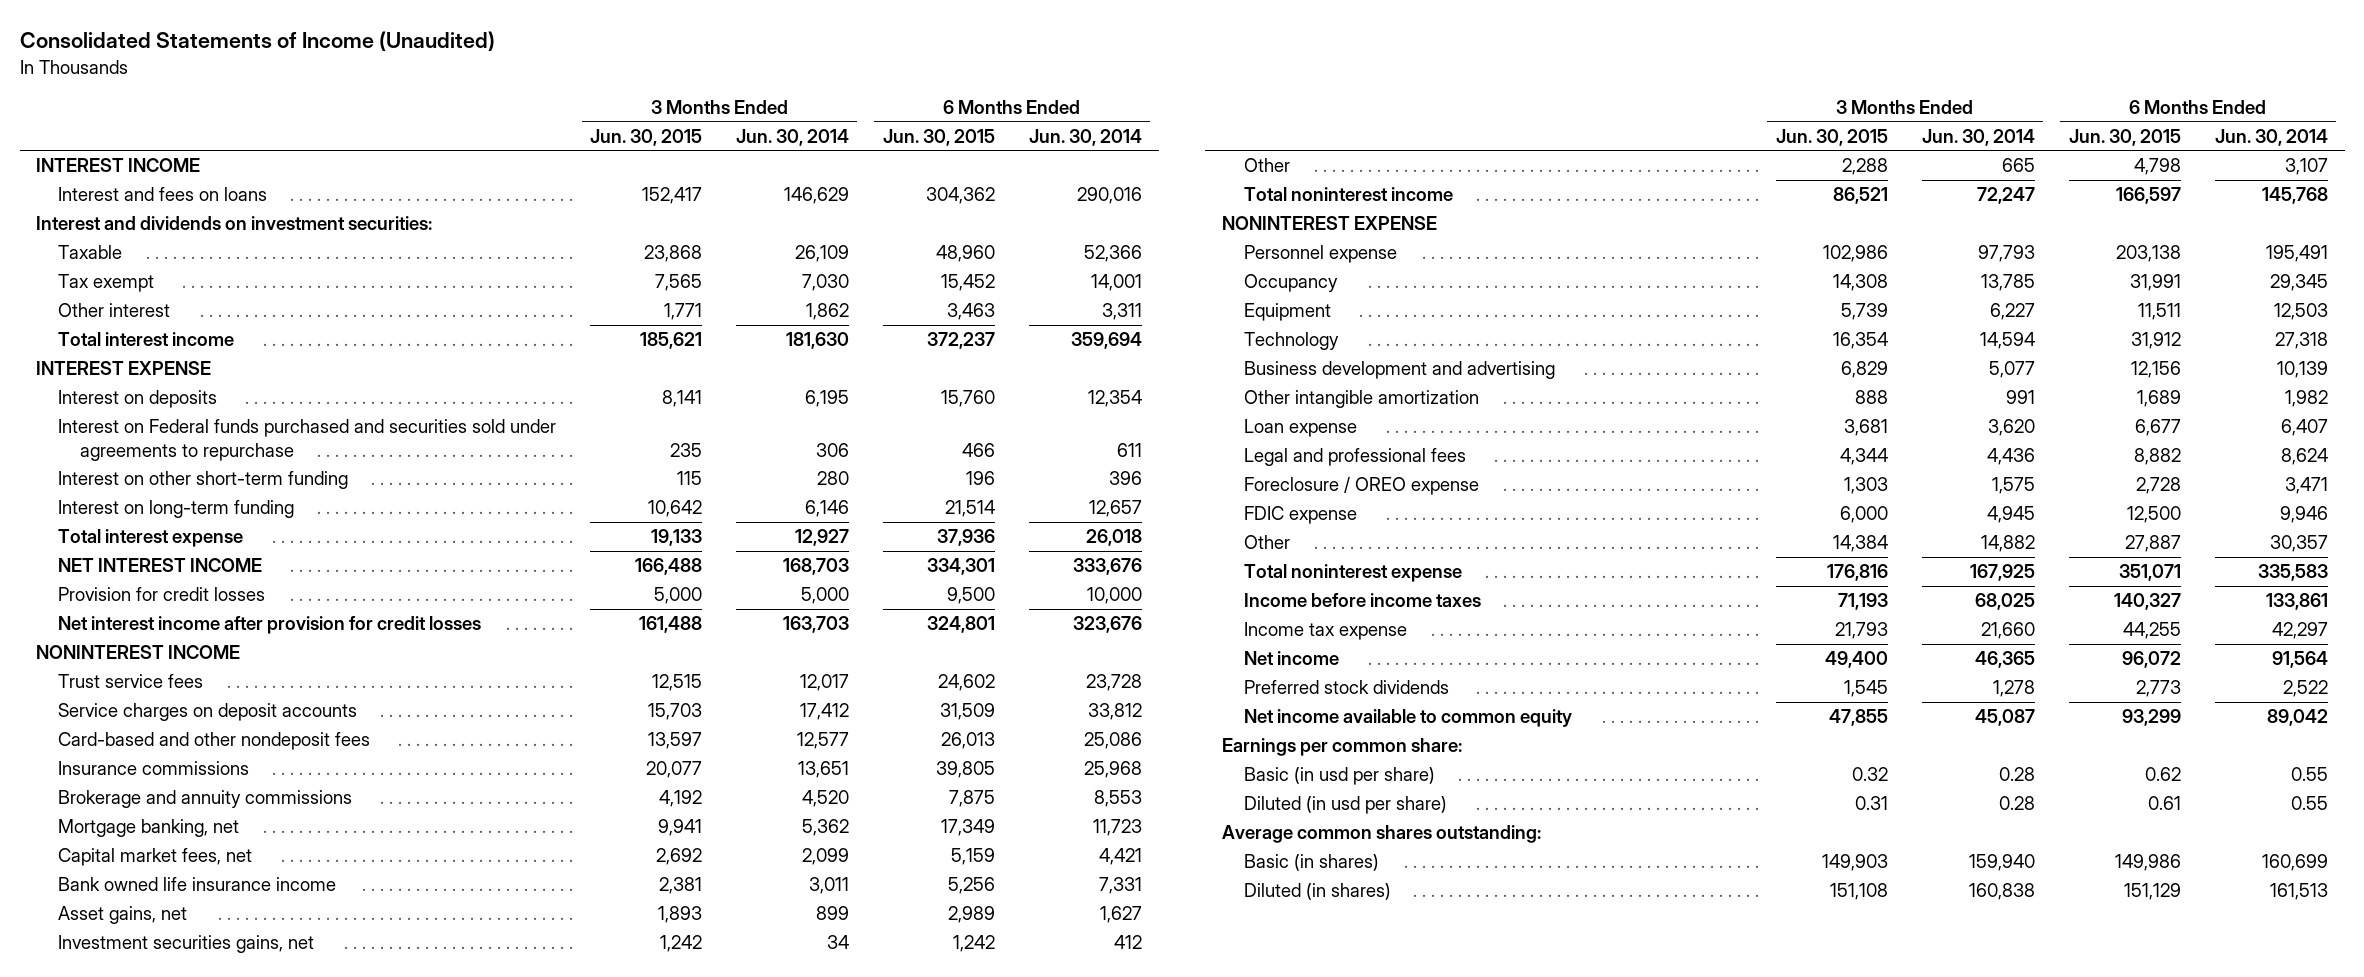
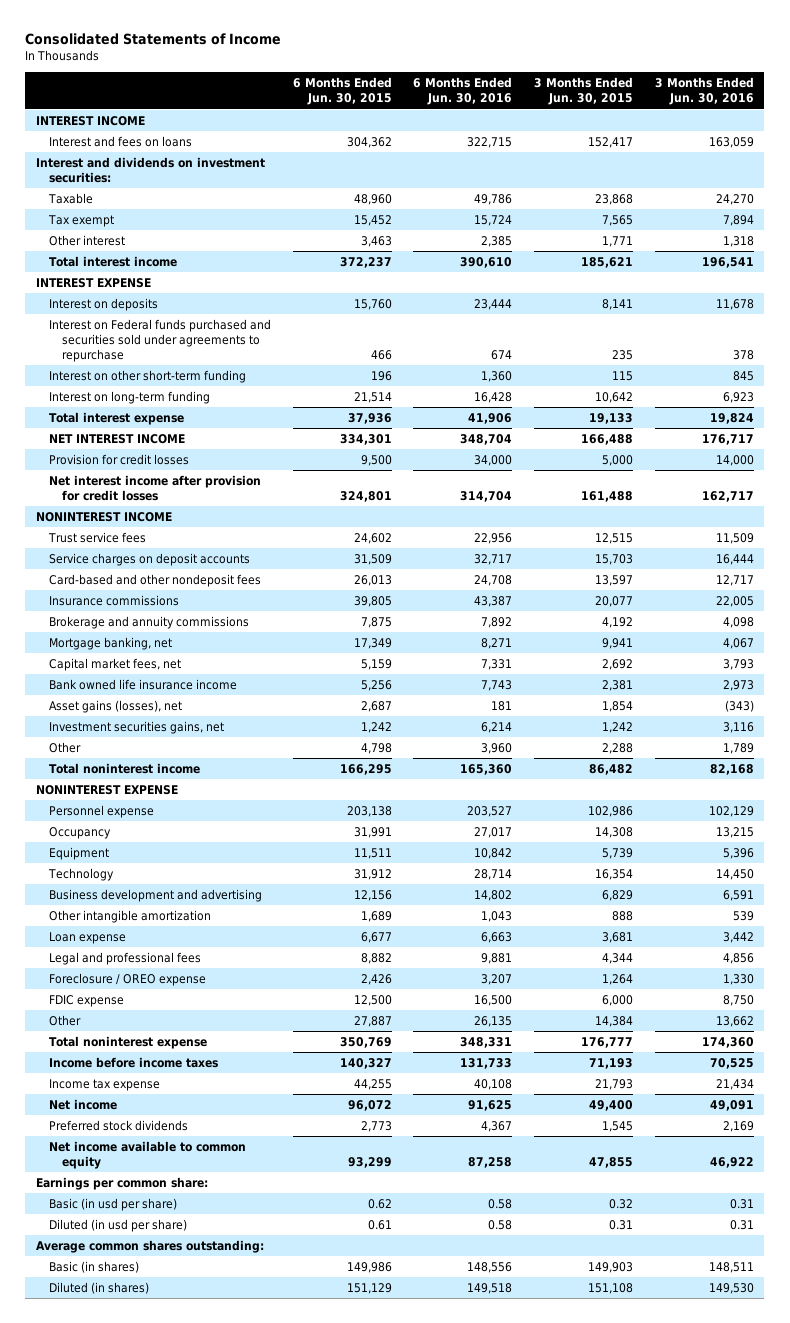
[19,31,495,52] Consolidated Statements of Income (Unaudited) -> [25,32,282,45] Consolidated Statements of Income
[736,128,850,146] Jun. 30, 2014 -> none
[1028,128,1142,146] Jun. 30, 2014 -> none
none -> [413,77,513,106] 6 Months Ended Jun. 30, 2016
none -> [654,77,754,106] 3 Months Ended Jun. 30, 2016
[58,906,188,925] Asset gains, net -> [49,700,183,714] Asset gains (losses), net
[658,906,703,924] 1,893 -> [601,701,633,713] 1,854
[947,906,995,924] 2,989 -> [360,701,392,713] 2,687
[1832,187,1888,205] 86,521 -> [588,764,633,776] 86,482
[2115,187,2181,205] 166,597 -> [339,764,392,776] 166,295
[1843,477,1888,495] 1,303 -> [601,974,633,986] 1,264
[2135,477,2181,495] 2,728 -> [360,974,392,986] 2,426
[1826,564,1888,582] 176,816 -> [580,1037,633,1049] 176,777
[2118,564,2181,582] 351,071 -> [339,1037,392,1049] 350,769

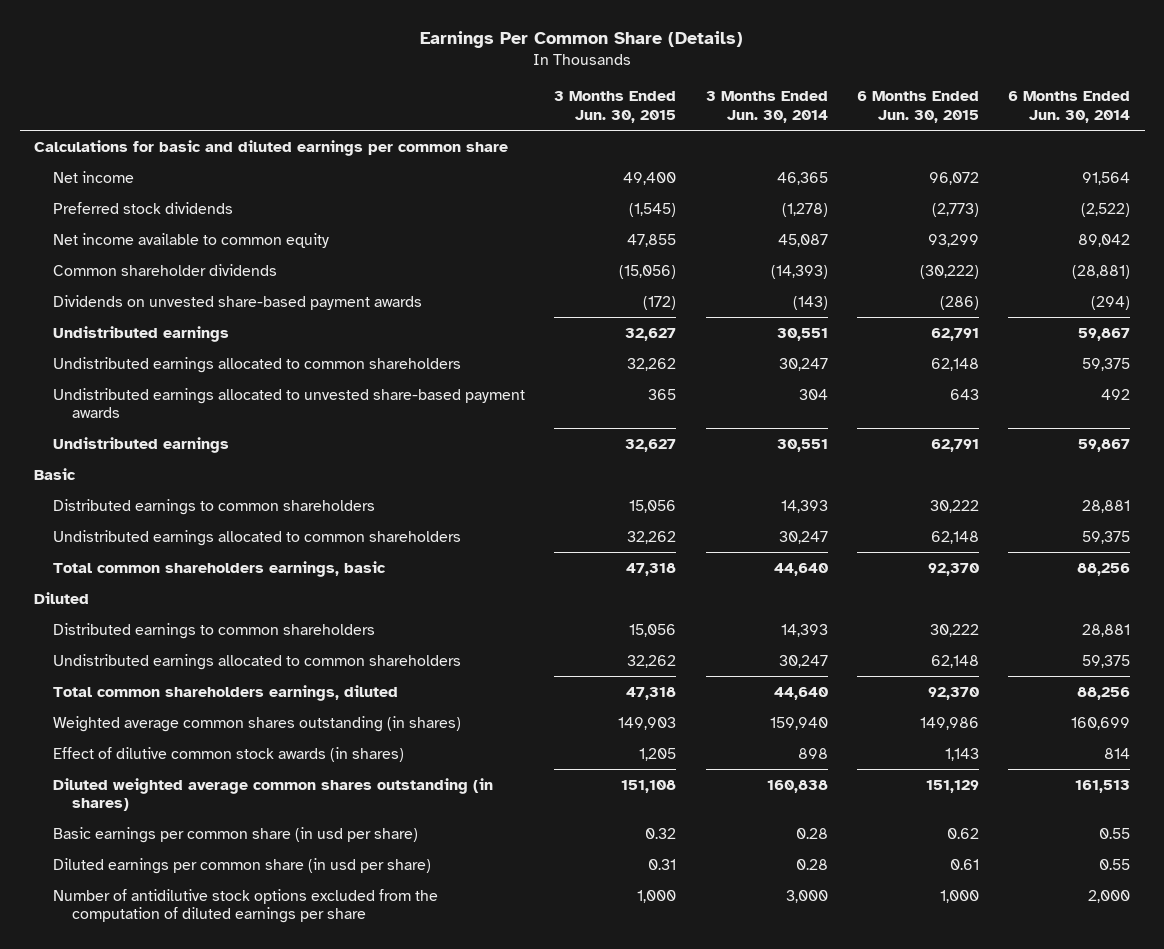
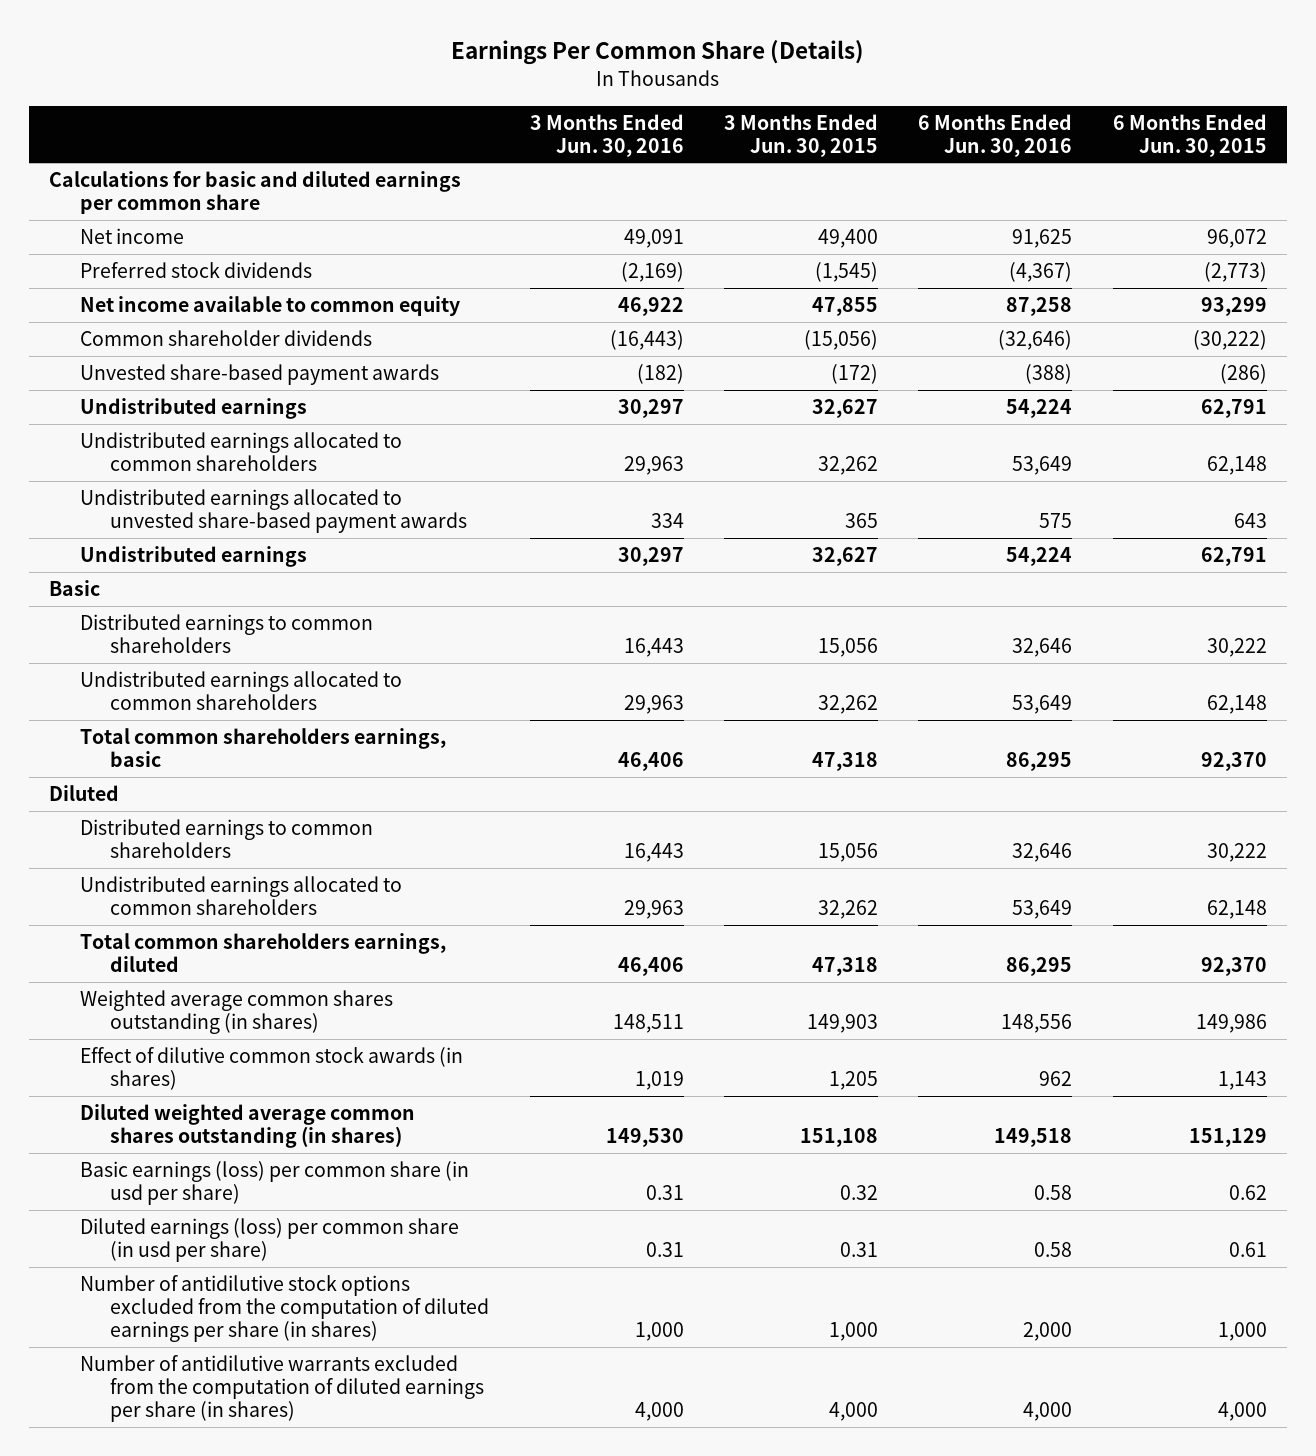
[705,91,828,124] 3 Months Ended Jun. 30, 2014 -> none
[1007,91,1130,124] 6 Months Ended Jun. 30, 2014 -> none
none -> [529,113,684,157] 3 Months Ended Jun. 30, 2016
none -> [918,113,1073,157] 6 Months Ended Jun. 30, 2016
[53,294,423,310] Dividends on unvested share-based payment awards -> [79,364,439,386] Unvested share-based payment awards
[53,826,419,843] Basic earnings per common share (in usd per share) -> [79,1161,469,1205] Basic earnings (loss) per common share (in usd per share)
[53,857,432,874] Diluted earnings per common share (in usd per share) -> [79,1218,459,1262] Diluted earnings (loss) per common share (in usd per share)
[53,888,439,924] Number of antidilutive stock options excluded from the computation of diluted earnings per share -> [79,1275,490,1342] Number of antidilutive stock options excluded from the computation of diluted earnings per share (in shares)
none -> [79,1355,485,1422] Number of antidilutive warrants excluded from the computation of diluted earnings per share (in shares)

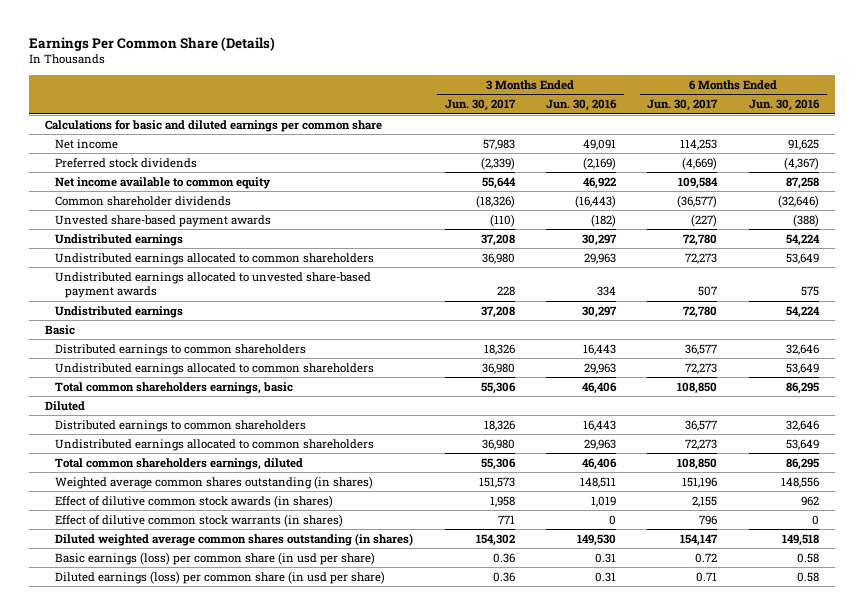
[724,113,879,157] 3 Months Ended Jun. 30, 2015 -> none
[1112,113,1267,157] 6 Months Ended Jun. 30, 2015 -> none
none -> [444,99,516,112] Jun. 30, 2017
none -> [647,99,719,112] Jun. 30, 2017
none -> [55,513,344,527] Effect of dilutive common stock warrants (in shares)
[79,1275,490,1342] Number of antidilutive stock options excluded from the computation of diluted earnings per share (in shares) -> none
[79,1355,485,1422] Number of antidilutive warrants excluded from the computation of diluted earnings per share (in shares) -> none

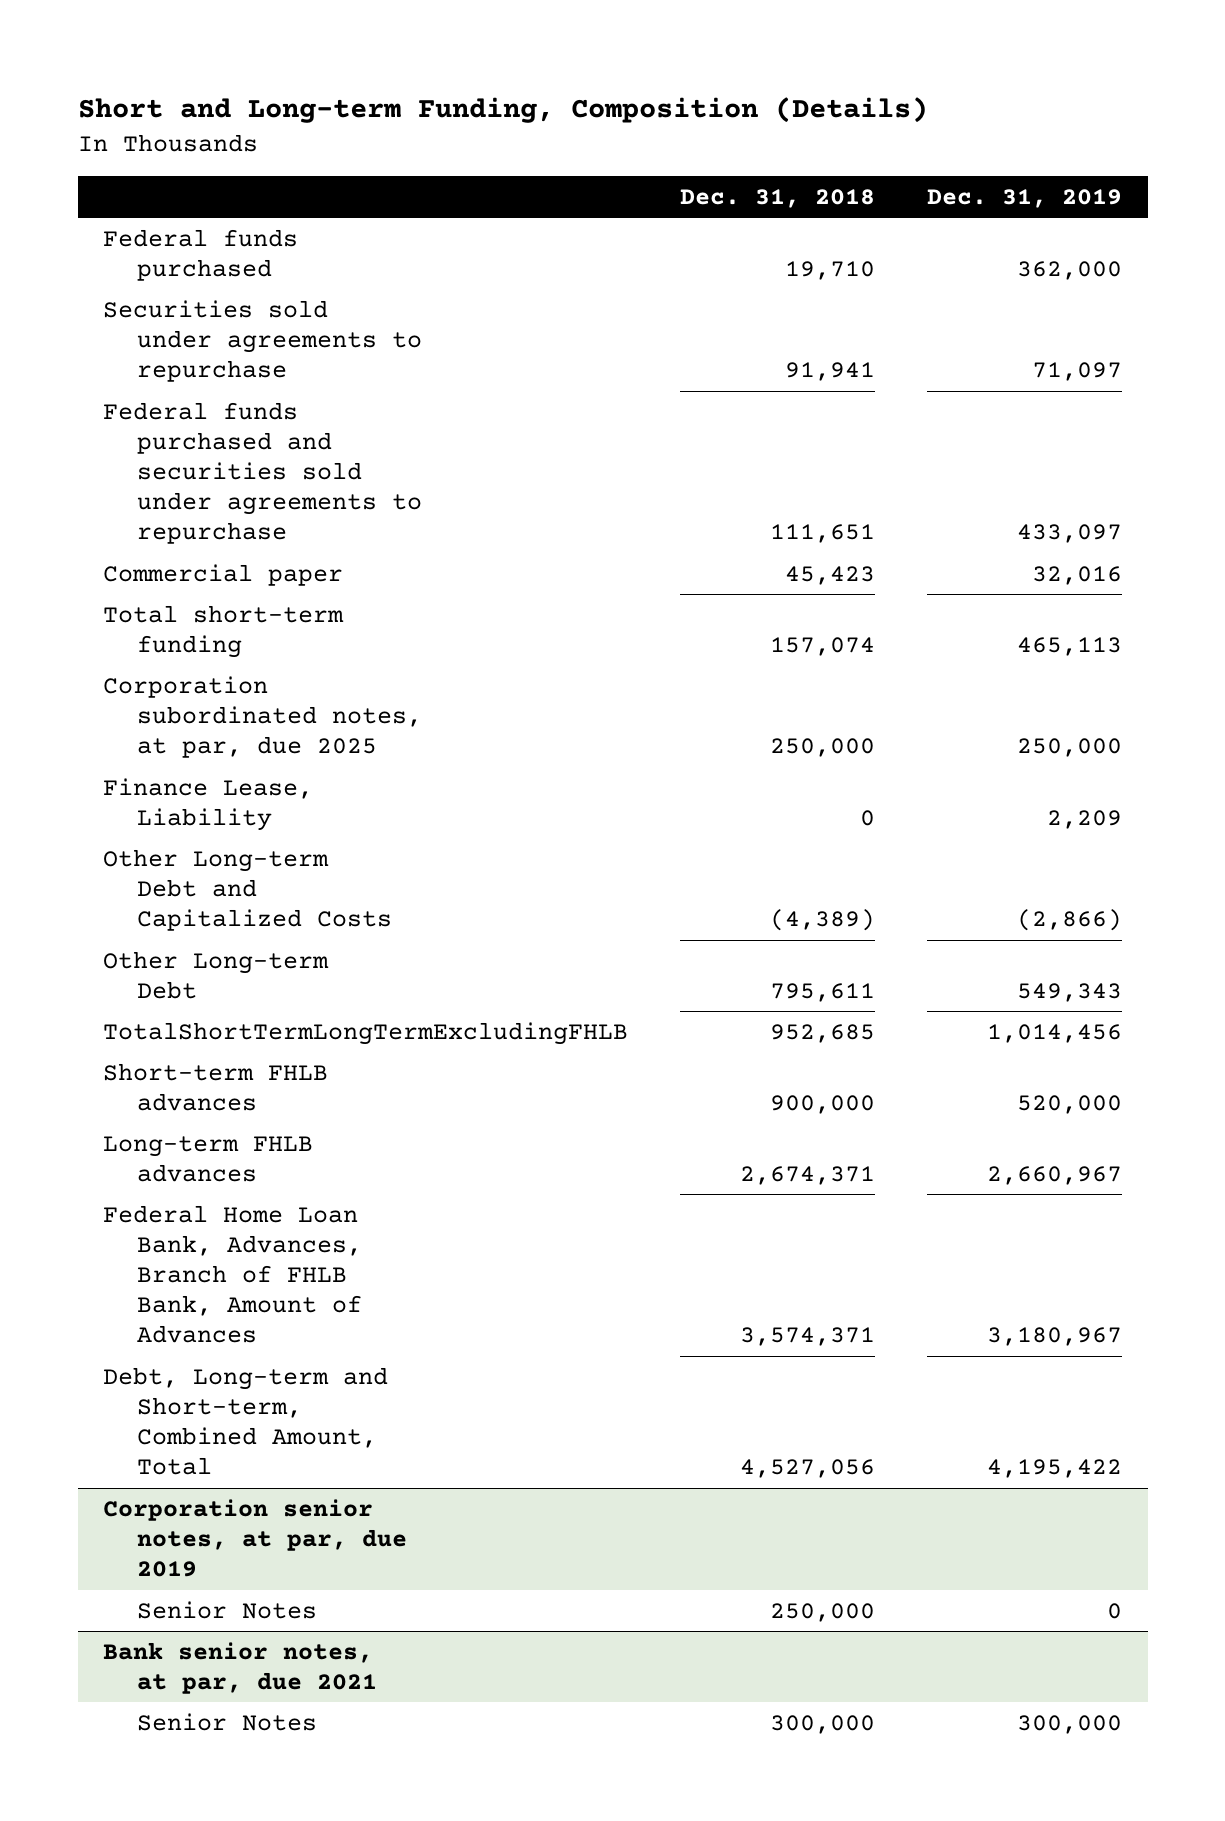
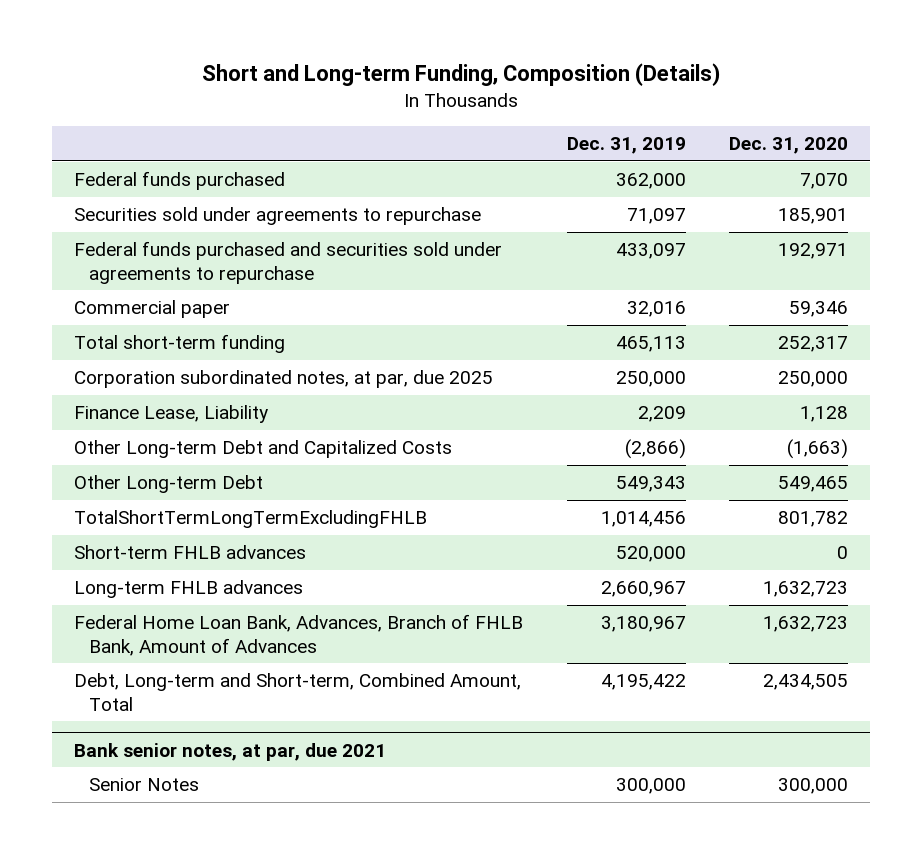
[680,188,876,208] Dec. 31, 2018 -> none
none -> [729,137,849,155] Dec. 31, 2020
[103,1498,407,1578] Corporation senior notes, at par, due 2019 -> none
[136,1600,317,1619] Senior Notes -> none

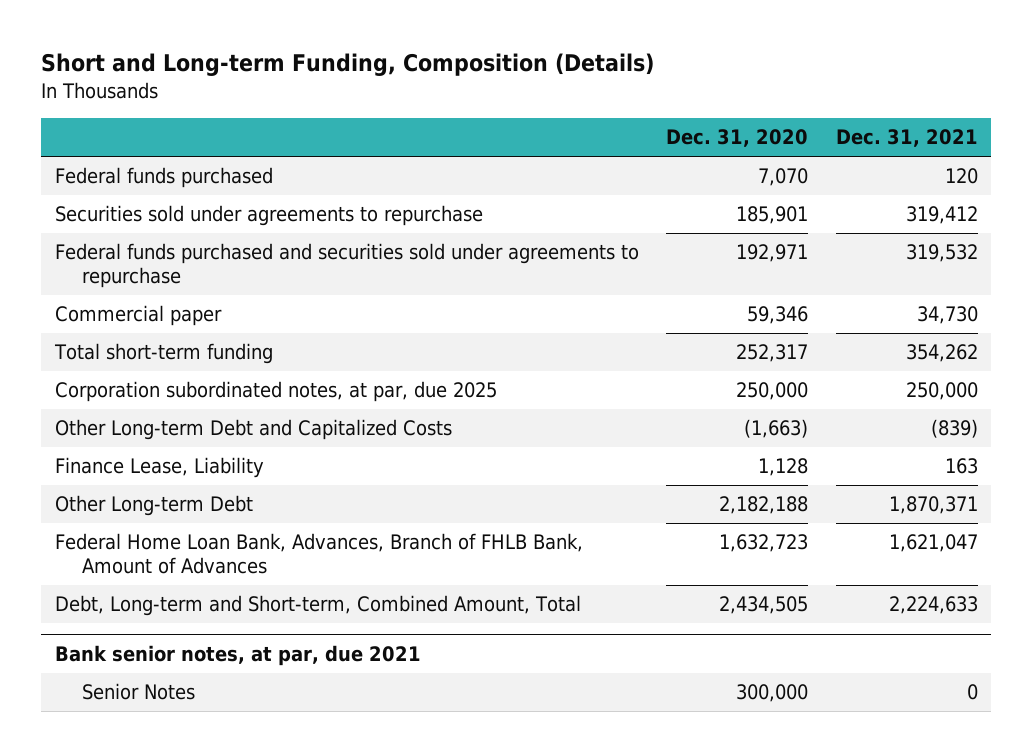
[566,137,686,155] Dec. 31, 2019 -> none
none -> [835,128,978,147] Dec. 31, 2021
[73,510,427,529] TotalShortTermLongTermExcludingFHLB -> none
[73,545,306,560] Short-term FHLB advances -> none
[73,580,303,599] Long-term FHLB advances -> none
[73,405,268,424] Finance Lease, Liability -> [54,457,264,479] Finance Lease, Liability
[778,476,849,493] 549,465 -> [719,496,809,515] 2,182,188

